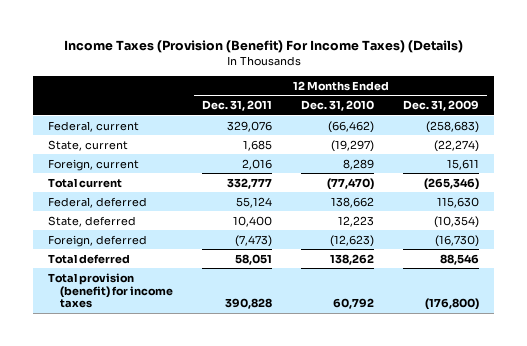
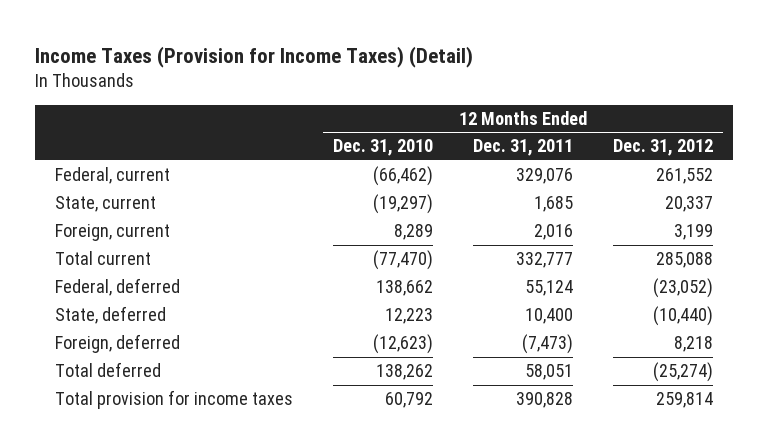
[63,40,463,54] Income Taxes (Provision (Benefit) For Income Taxes) (Details) -> [35,45,474,68] Income Taxes (Provision for Income Taxes) (Detail)
[403,100,480,112] Dec. 31, 2009 -> none
none -> [612,139,713,157] Dec. 31, 2012
[47,272,173,309] Total provision (benefit) for income taxes -> [54,390,293,410] Total provision for income taxes

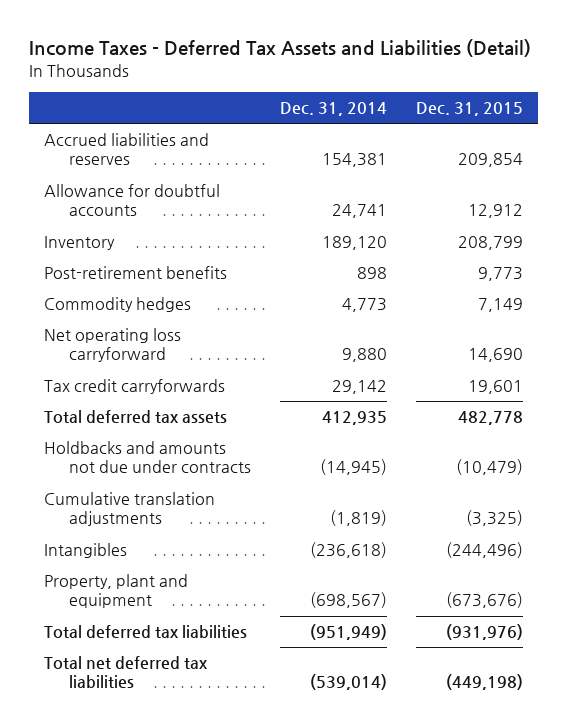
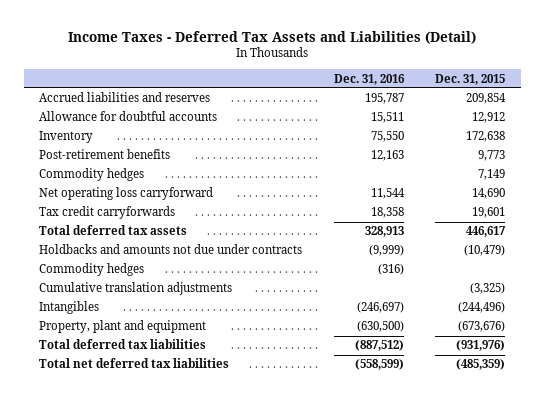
[280,102,388,117] Dec. 31, 2014 -> none
none -> [333,73,405,85] Dec. 31, 2016
[458,236,524,251] 208,799 -> [466,131,506,143] 172,638
[458,411,524,426] 482,778 -> [466,226,507,238] 446,617
none -> [39,263,145,277] Commodity hedges
[446,674,524,691] (449,198) -> [456,359,506,371] (485,359)

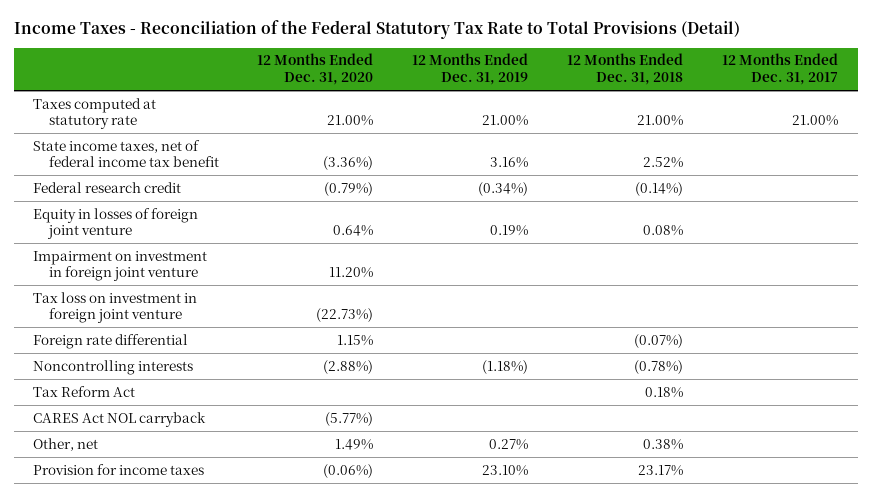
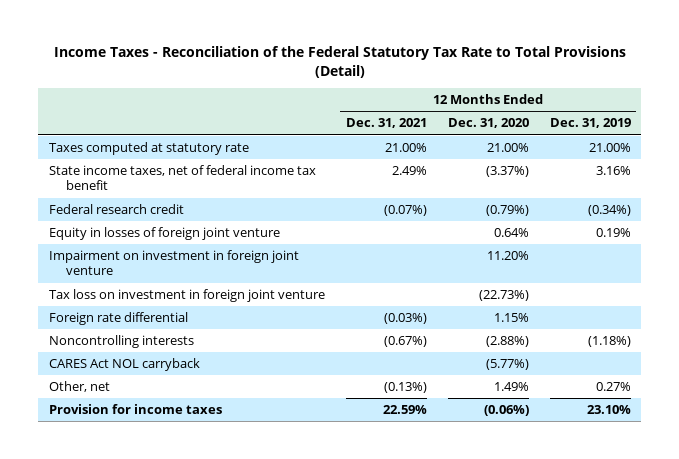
[567,53,684,86] 12 Months Ended Dec. 31, 2018 -> none
[722,53,839,86] 12 Months Ended Dec. 31, 2017 -> none
none -> [345,118,427,129] Dec. 31, 2021
[323,156,374,171] (3.36%) -> [485,165,529,177] (3.37%)
[33,385,136,397] Tax Reform Act -> none

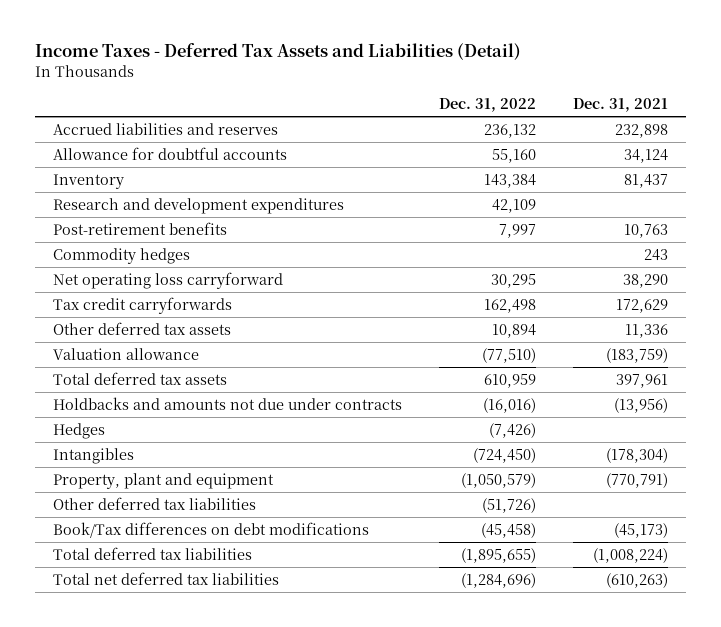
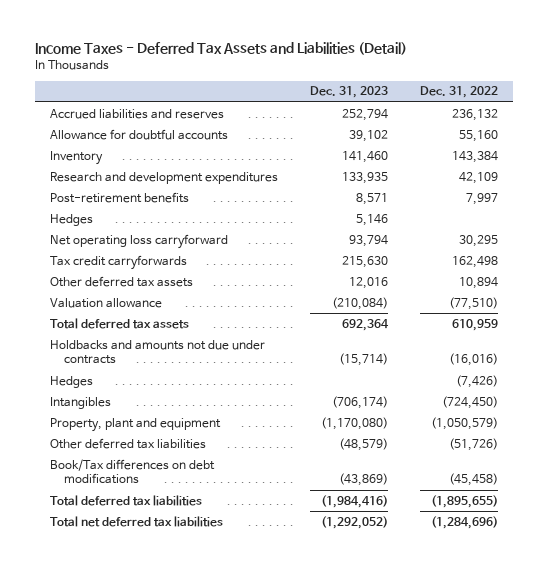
[572,97,668,112] Dec. 31, 2021 -> none
none -> [310,86,389,99] Dec. 31, 2023
[53,247,191,264] Commodity hedges -> [50,213,94,226] Hedges

